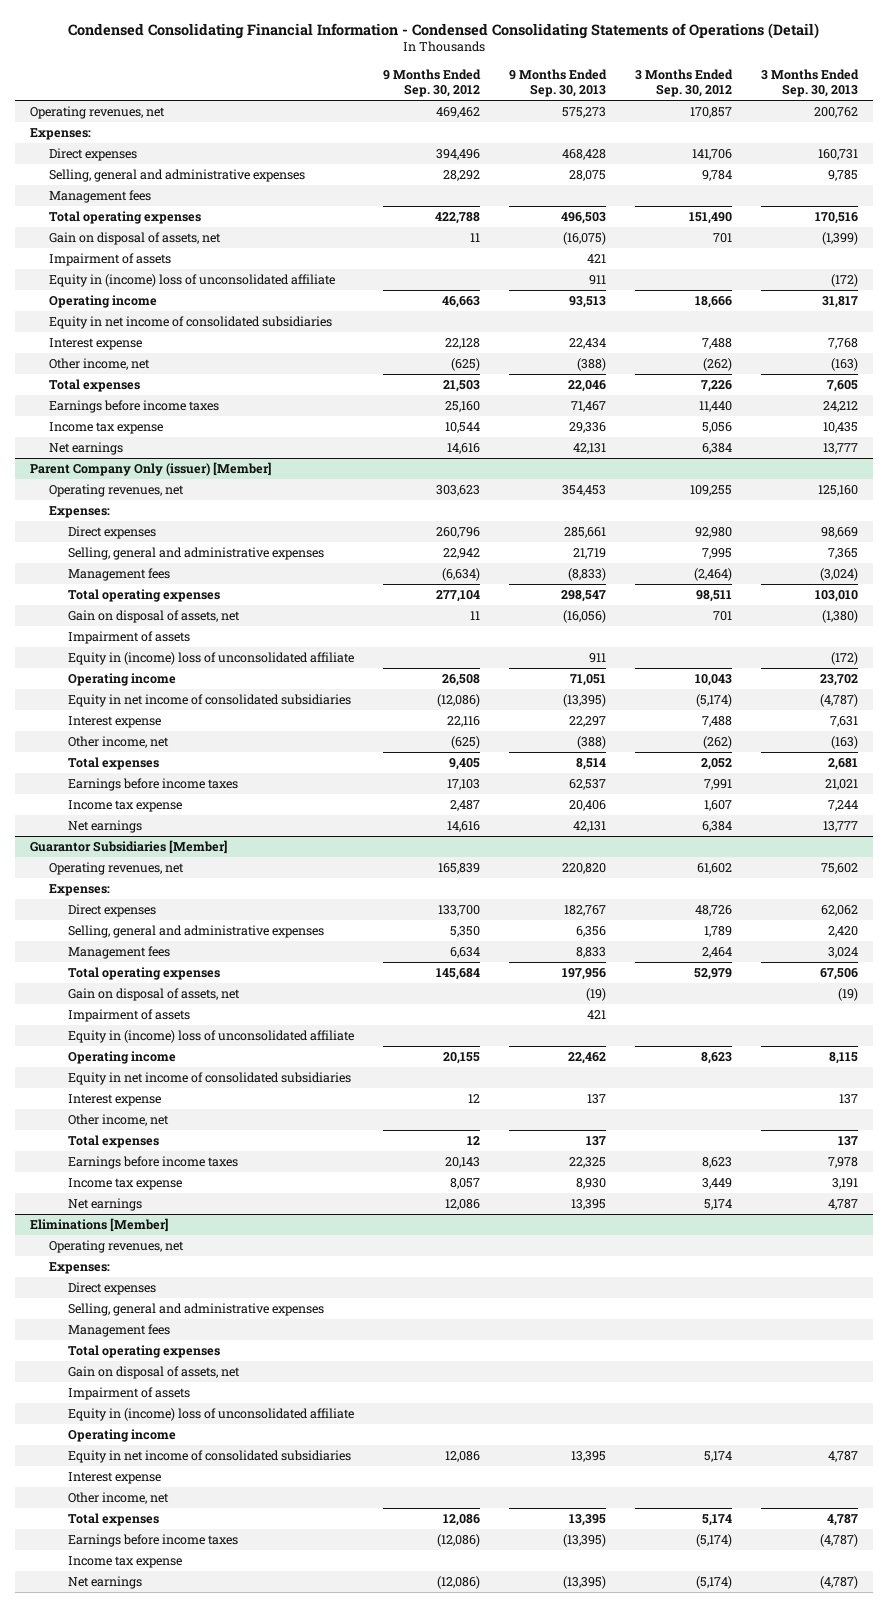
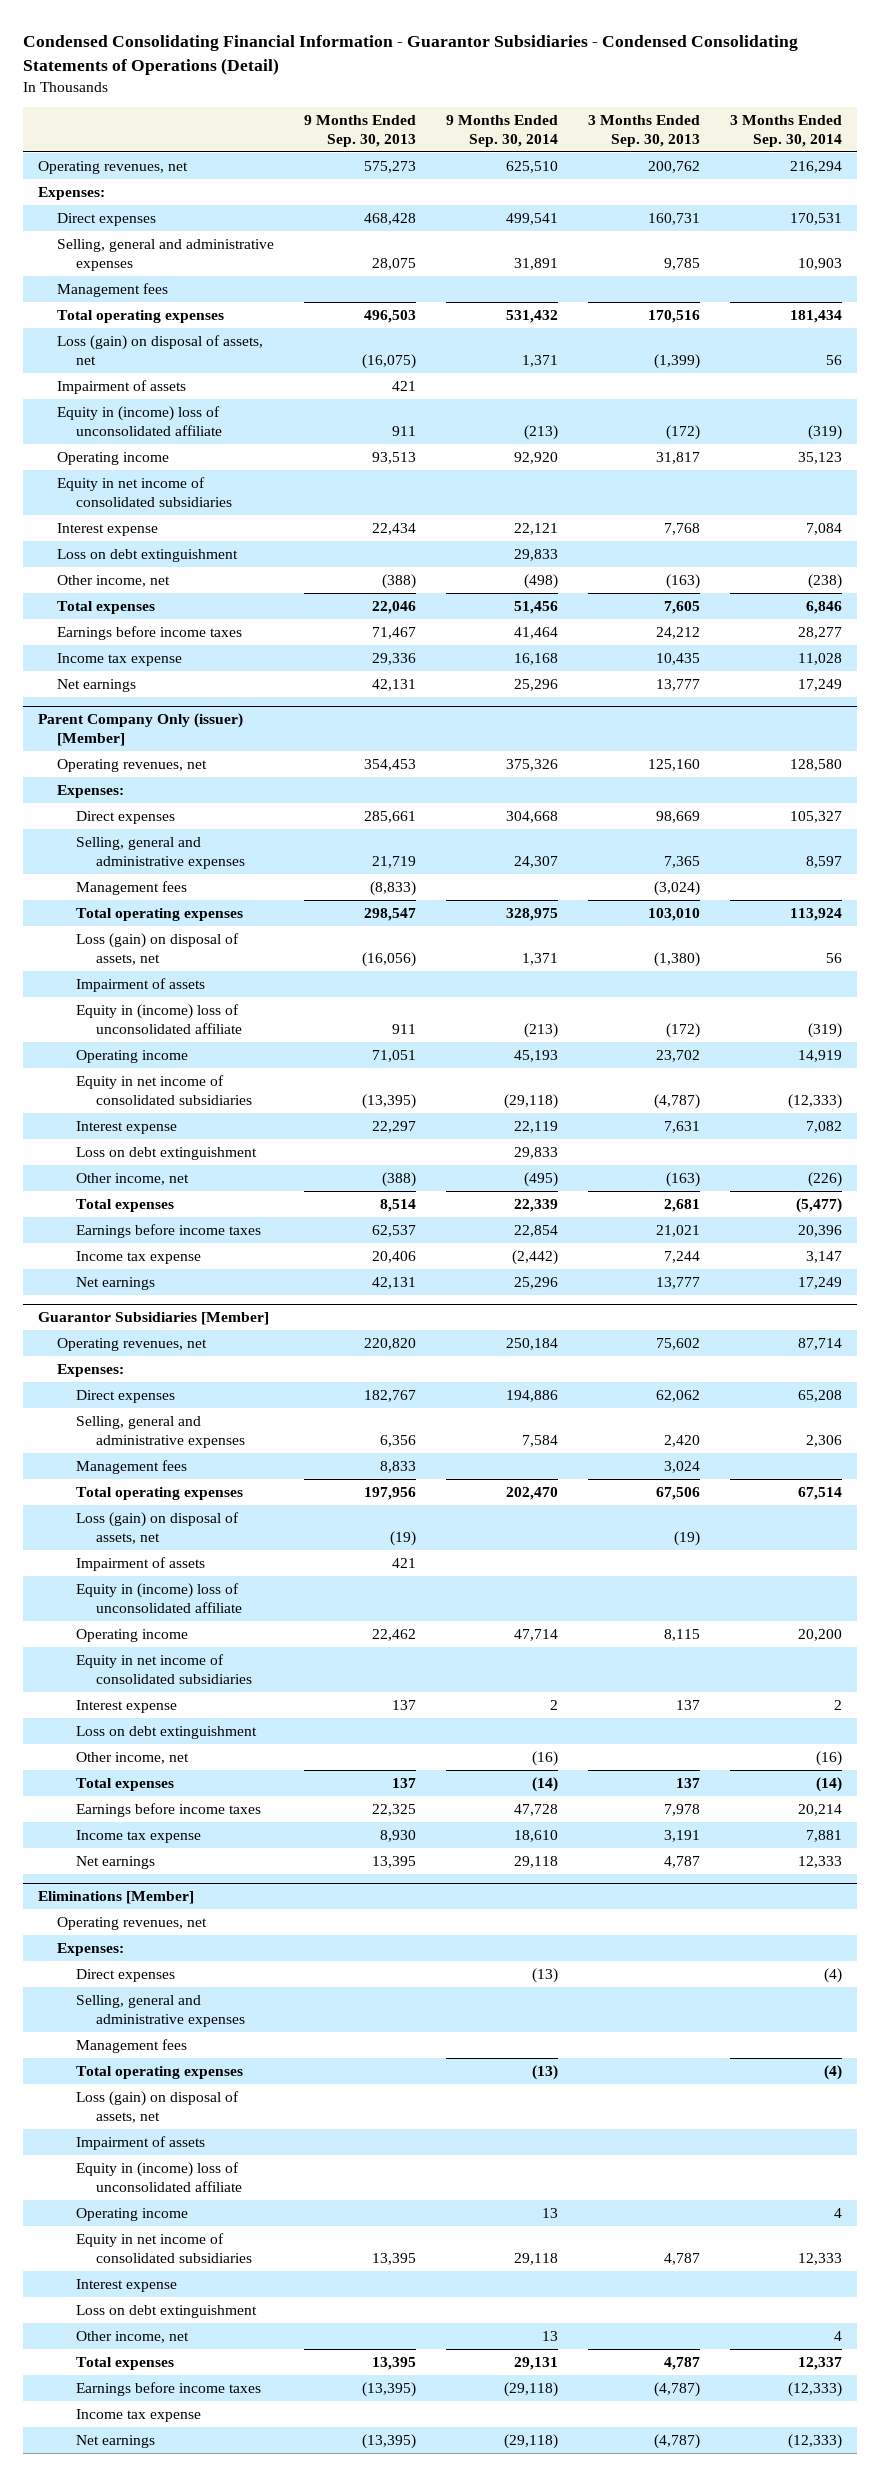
[67,22,819,39] Condensed Consolidating Financial Information - Condensed Consolidating Statements of Operations (Detail) -> [22,34,798,75] Condensed Consolidating Financial Information - Guarantor Subsidiaries - Condensed Consolidating Statements of Operations (Detail)
[383,68,482,98] 9 Months Ended Sep. 30, 2012 -> none
[635,68,734,98] 3 Months Ended Sep. 30, 2012 -> none
none -> [446,114,559,147] 9 Months Ended Sep. 30, 2014
none -> [729,114,842,147] 3 Months Ended Sep. 30, 2014
[49,231,222,245] Gain on disposal of assets, net -> [57,334,264,365] Loss (gain) on disposal of assets, net
none -> [57,548,239,562] Loss on debt extinguishment
[68,609,241,623] Gain on disposal of assets, net -> [76,932,240,965] Loss (gain) on disposal of assets, net
none -> [76,1146,258,1160] Loss on debt extinguishment
[68,987,241,1001] Gain on disposal of assets, net -> [76,1511,240,1544] Loss (gain) on disposal of assets, net
none -> [76,1725,258,1739] Loss on debt extinguishment
[68,1365,241,1379] Gain on disposal of assets, net -> [76,2090,240,2123] Loss (gain) on disposal of assets, net
none -> [76,2304,258,2318] Loss on debt extinguishment

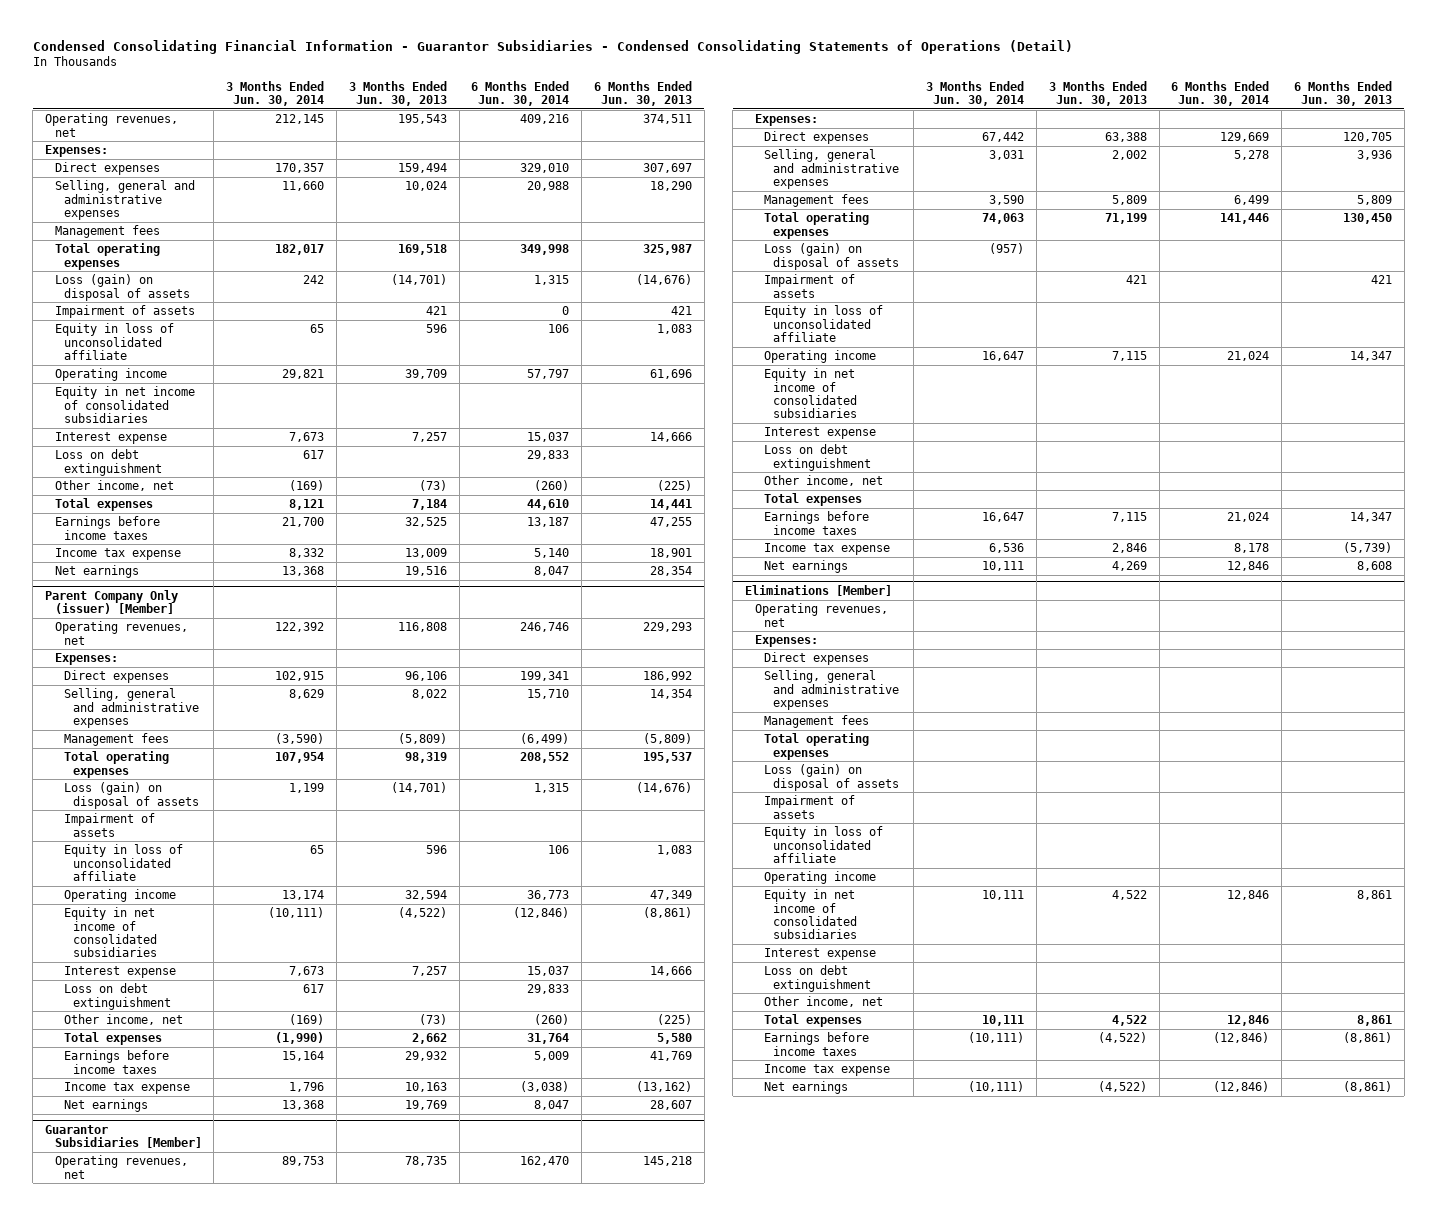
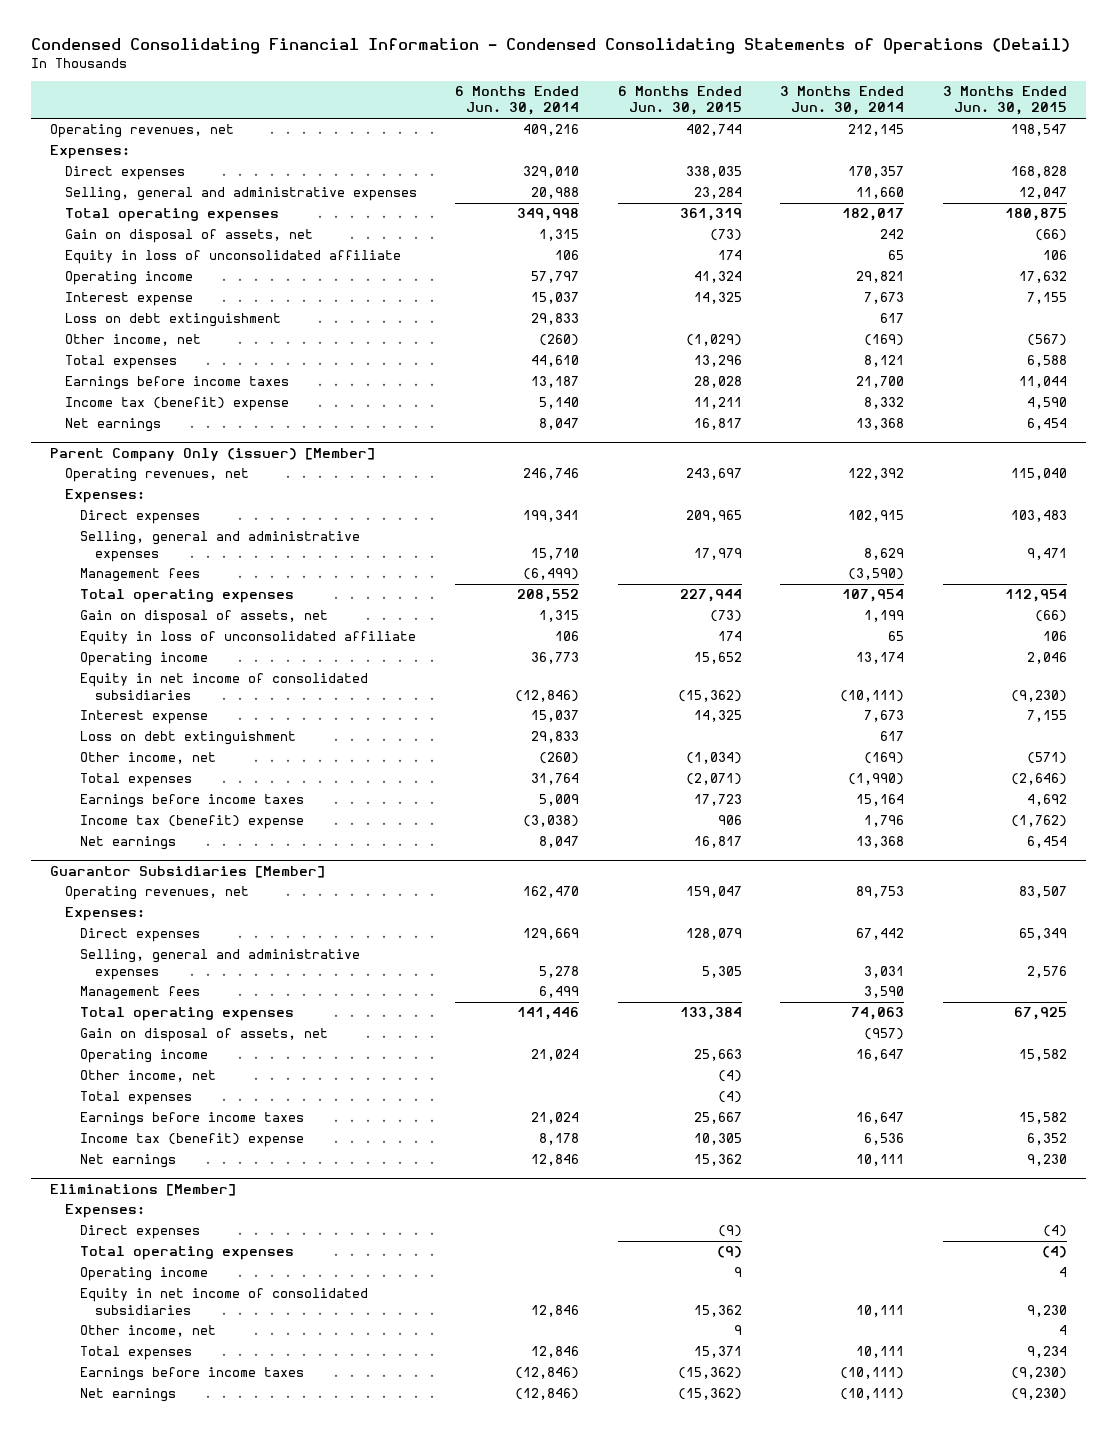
[32,39,1073,54] Condensed Consolidating Financial Information - Guarantor Subsidiaries - Condensed Consolidating Statements of Operations (Detail) -> [30,38,1070,55] Condensed Consolidating Financial Information - Condensed Consolidating Statements of Operations (Detail)
[348,80,447,106] 3 Months Ended Jun. 30, 2013 -> none
[594,80,693,106] 6 Months Ended Jun. 30, 2013 -> none
none -> [617,86,742,116] 6 Months Ended Jun. 30, 2015
none -> [942,86,1067,116] 3 Months Ended Jun. 30, 2015
[54,225,160,239] Management fees -> none
[54,305,195,319] Impairment of assets -> none
[54,274,190,301] Loss (gain) on disposal of assets -> [64,229,313,244] Gain on disposal of assets, net
[54,386,195,423] Equity in net income of consolidated subsidiaries -> none
[54,548,181,561] Income tax expense -> [64,397,289,412] Income tax (benefit) expense
[63,813,155,837] Impairment of assets -> none
[63,782,200,809] Loss (gain) on disposal of assets -> [79,610,328,625] Gain on disposal of assets, net
[63,1082,190,1095] Income tax expense -> [79,815,304,830] Income tax (benefit) expense
[763,274,855,298] Impairment of assets -> none
[763,305,883,342] Equity in loss of unconsolidated affiliate -> none
[763,243,900,270] Loss (gain) on disposal of assets -> [79,1028,328,1043] Gain on disposal of assets, net
[763,368,858,419] Equity in net income of consolidated subsidiaries -> none
[763,427,876,440] Interest expense -> none
[763,444,872,471] Loss on debt extinguishment -> none
[763,543,890,556] Income tax expense -> [79,1133,304,1148] Income tax (benefit) expense
[754,603,888,627] Operating revenues, net -> none
[763,670,900,710] Selling, general and administrative expenses -> none
[763,715,869,729] Management fees -> none
[763,764,900,791] Loss (gain) on disposal of assets -> none
[763,795,855,819] Impairment of assets -> none
[763,826,883,863] Equity in loss of unconsolidated affiliate -> none
[763,948,876,961] Interest expense -> none
[763,965,872,992] Loss on debt extinguishment -> none
[763,1064,890,1077] Income tax expense -> none

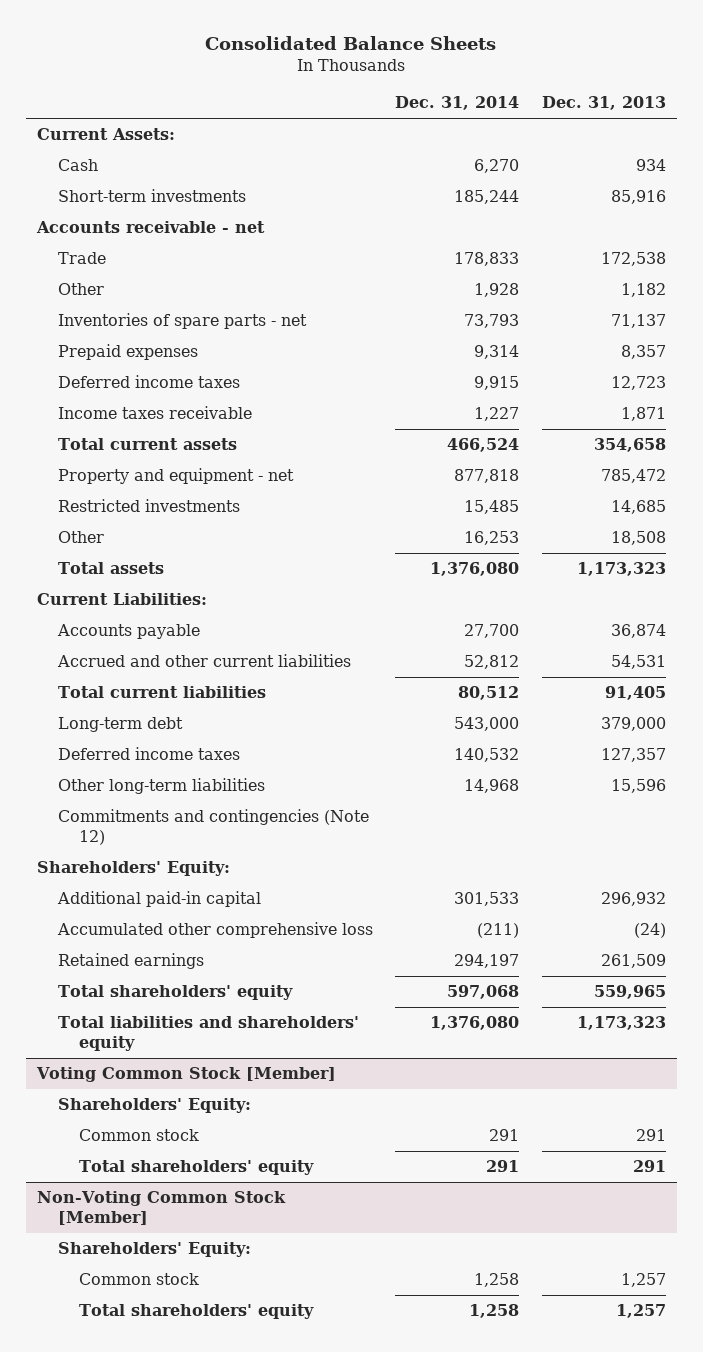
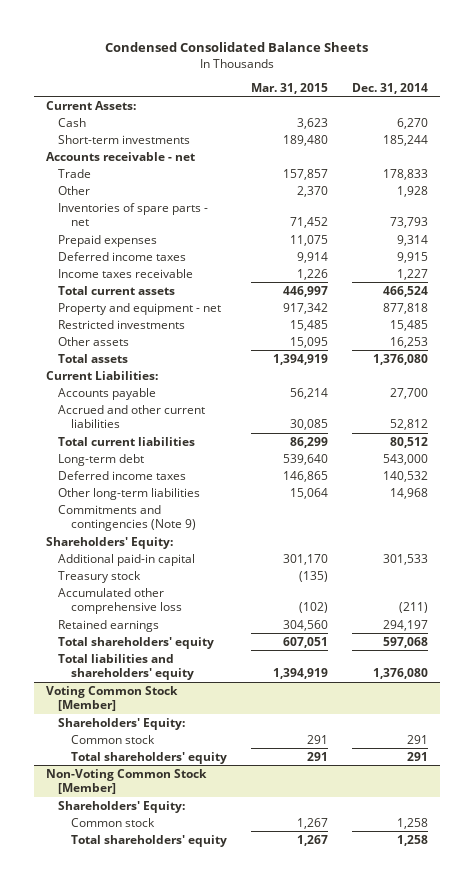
[205,36,497,51] Consolidated Balance Sheets -> [105,42,369,53] Condensed Consolidated Balance Sheets
[541,96,666,111] Dec. 31, 2013 -> none
none -> [250,82,328,94] Mar. 31, 2015
[58,531,105,544] Other -> [58,336,130,346] Other assets
[58,809,370,846] Commitments and contingencies (Note 12) -> [58,504,196,532] Commitments and contingencies (Note 9)
none -> [58,570,142,583] Treasury stock

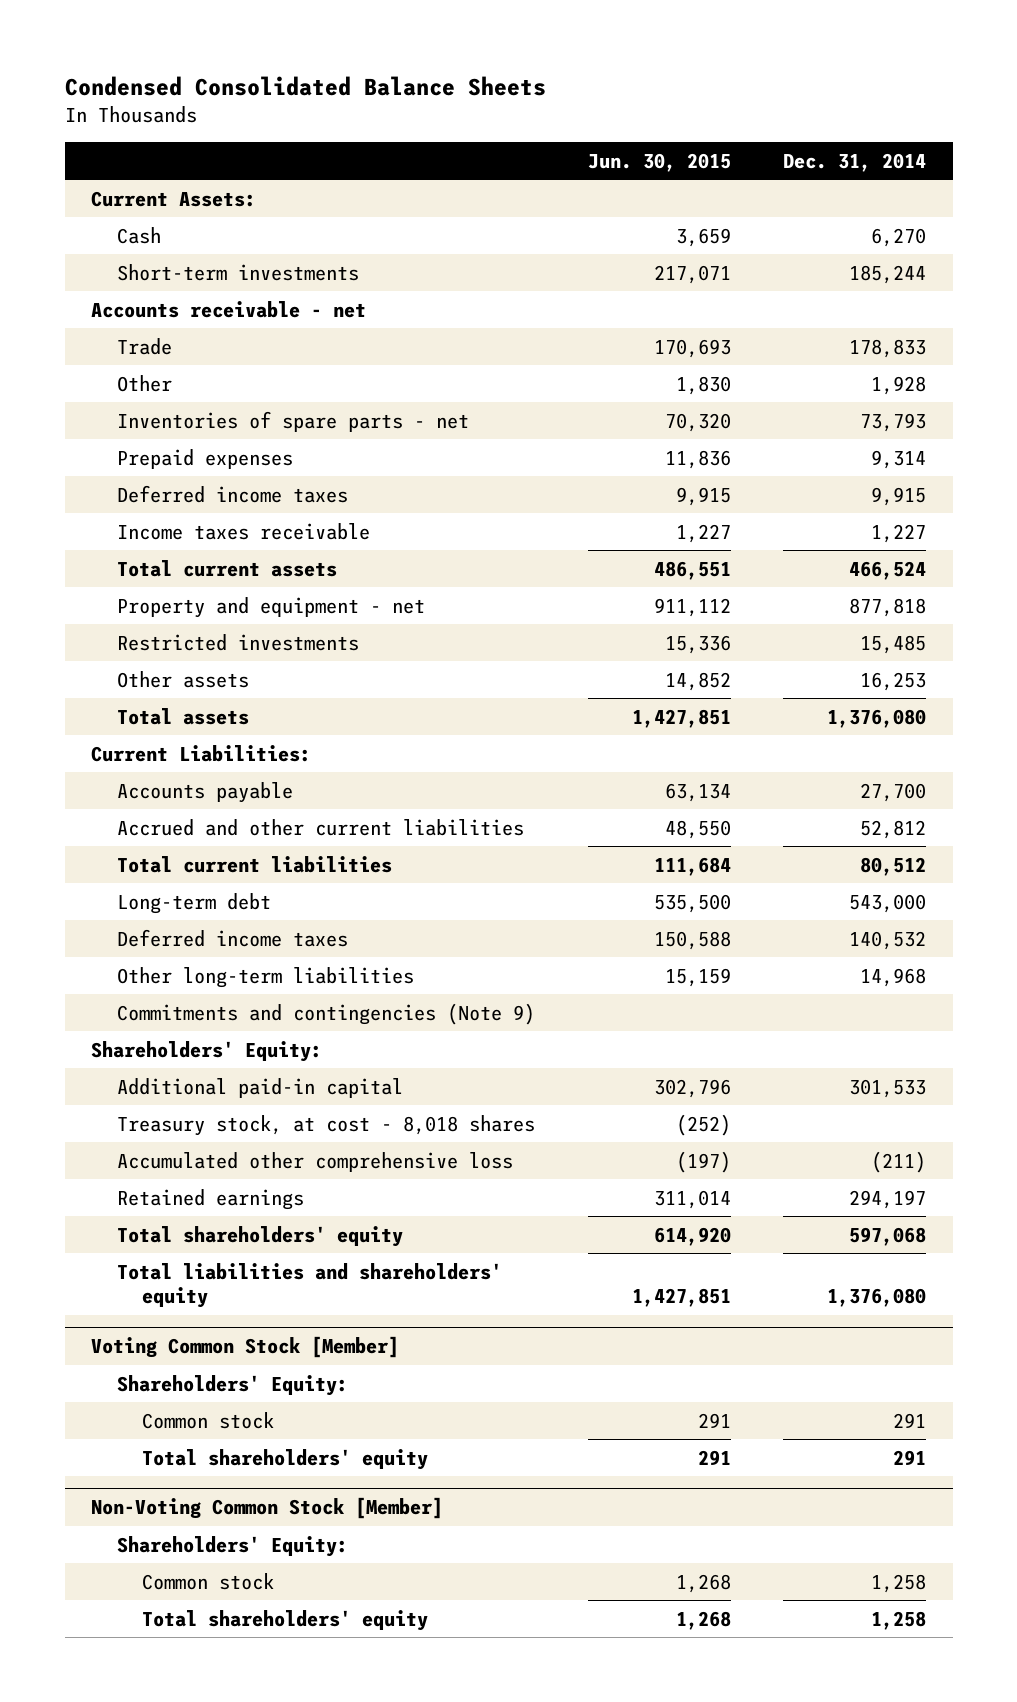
[250,82,328,94] Mar. 31, 2015 -> none
none -> [587,152,731,172] Jun. 30, 2015
[58,570,142,583] Treasury stock -> [116,1114,535,1136] Treasury stock, at cost - 8,018 shares

